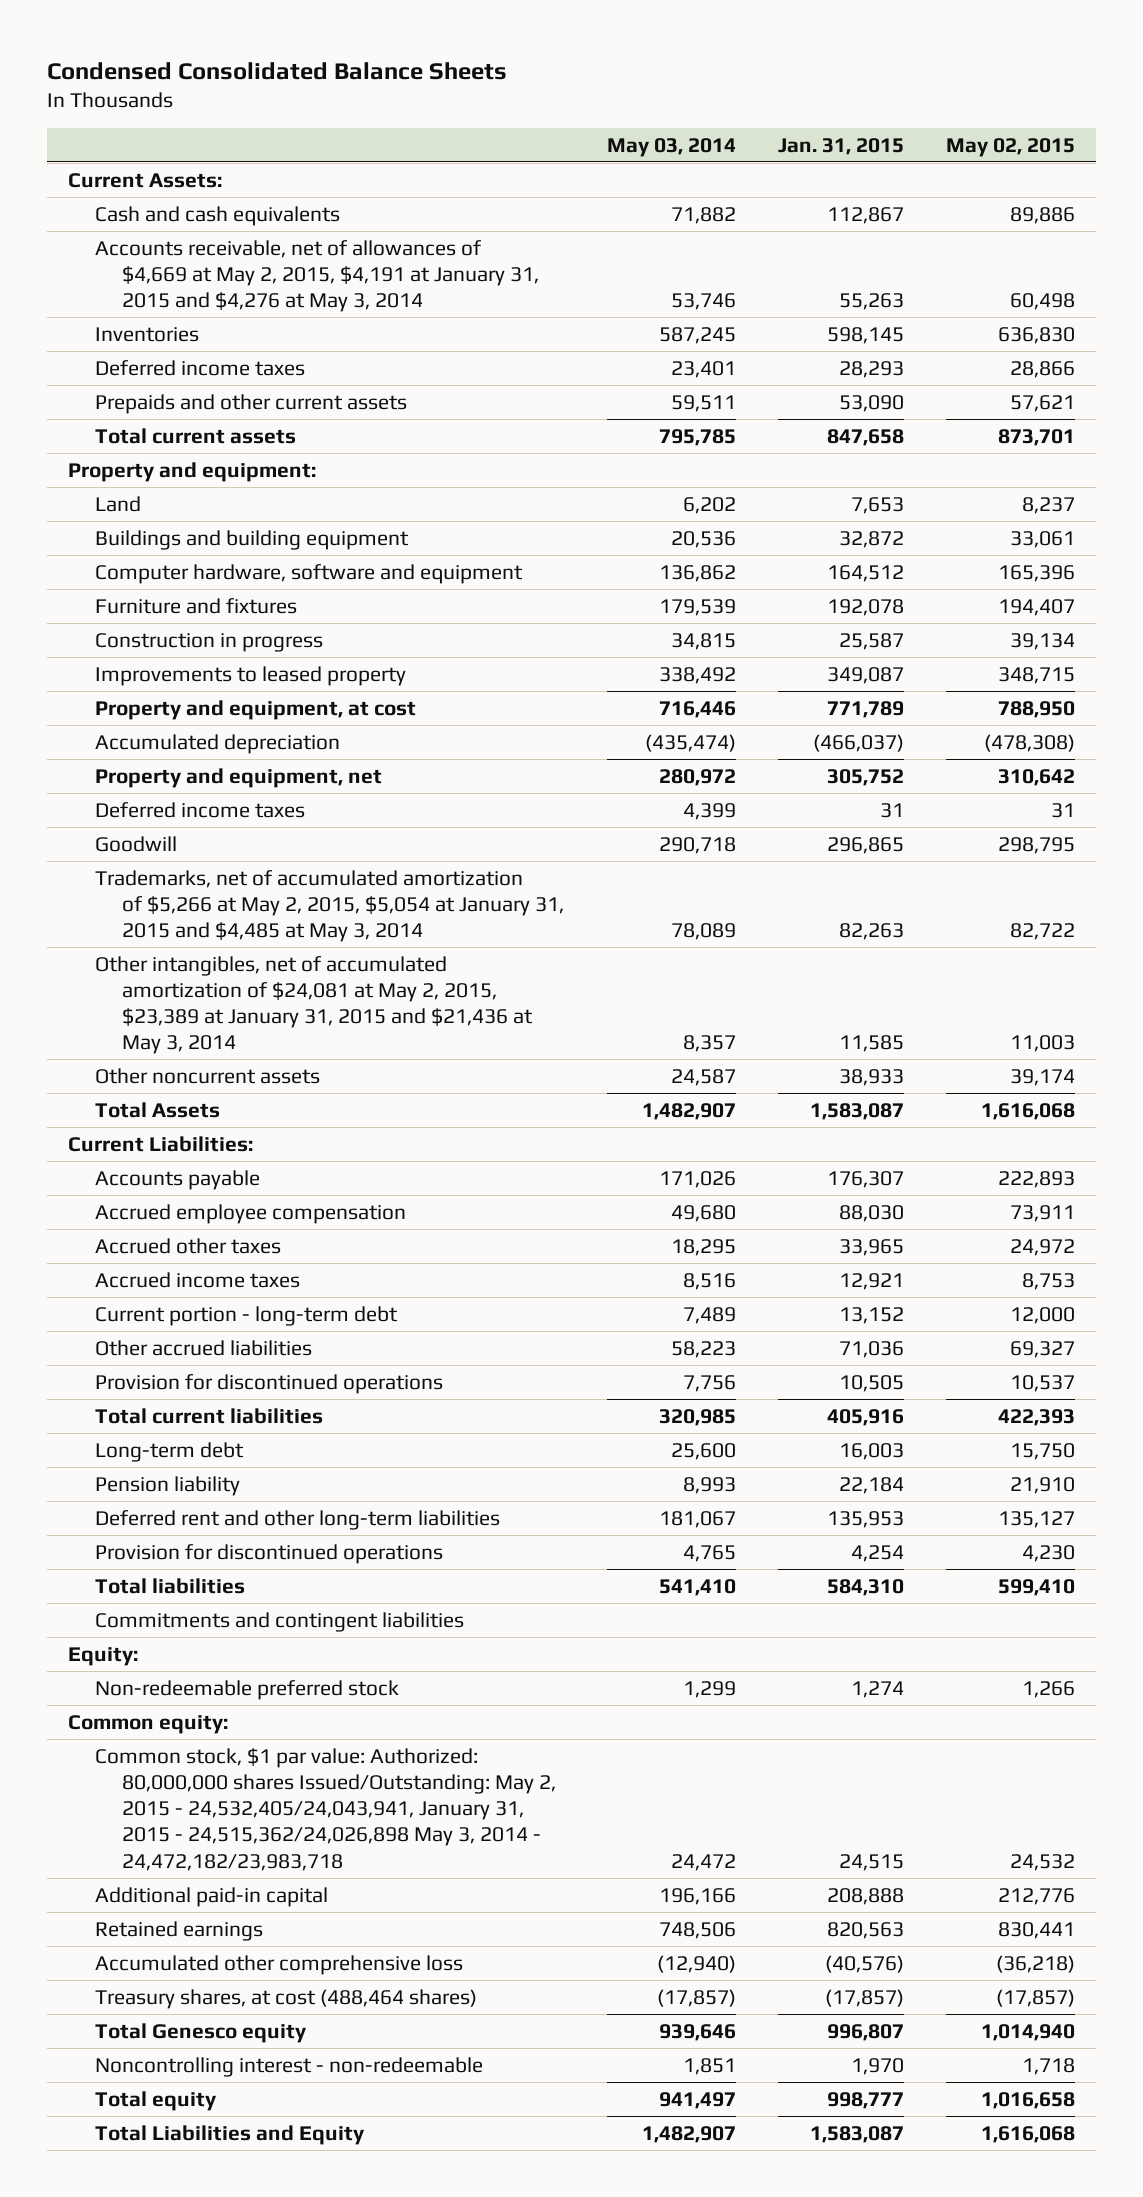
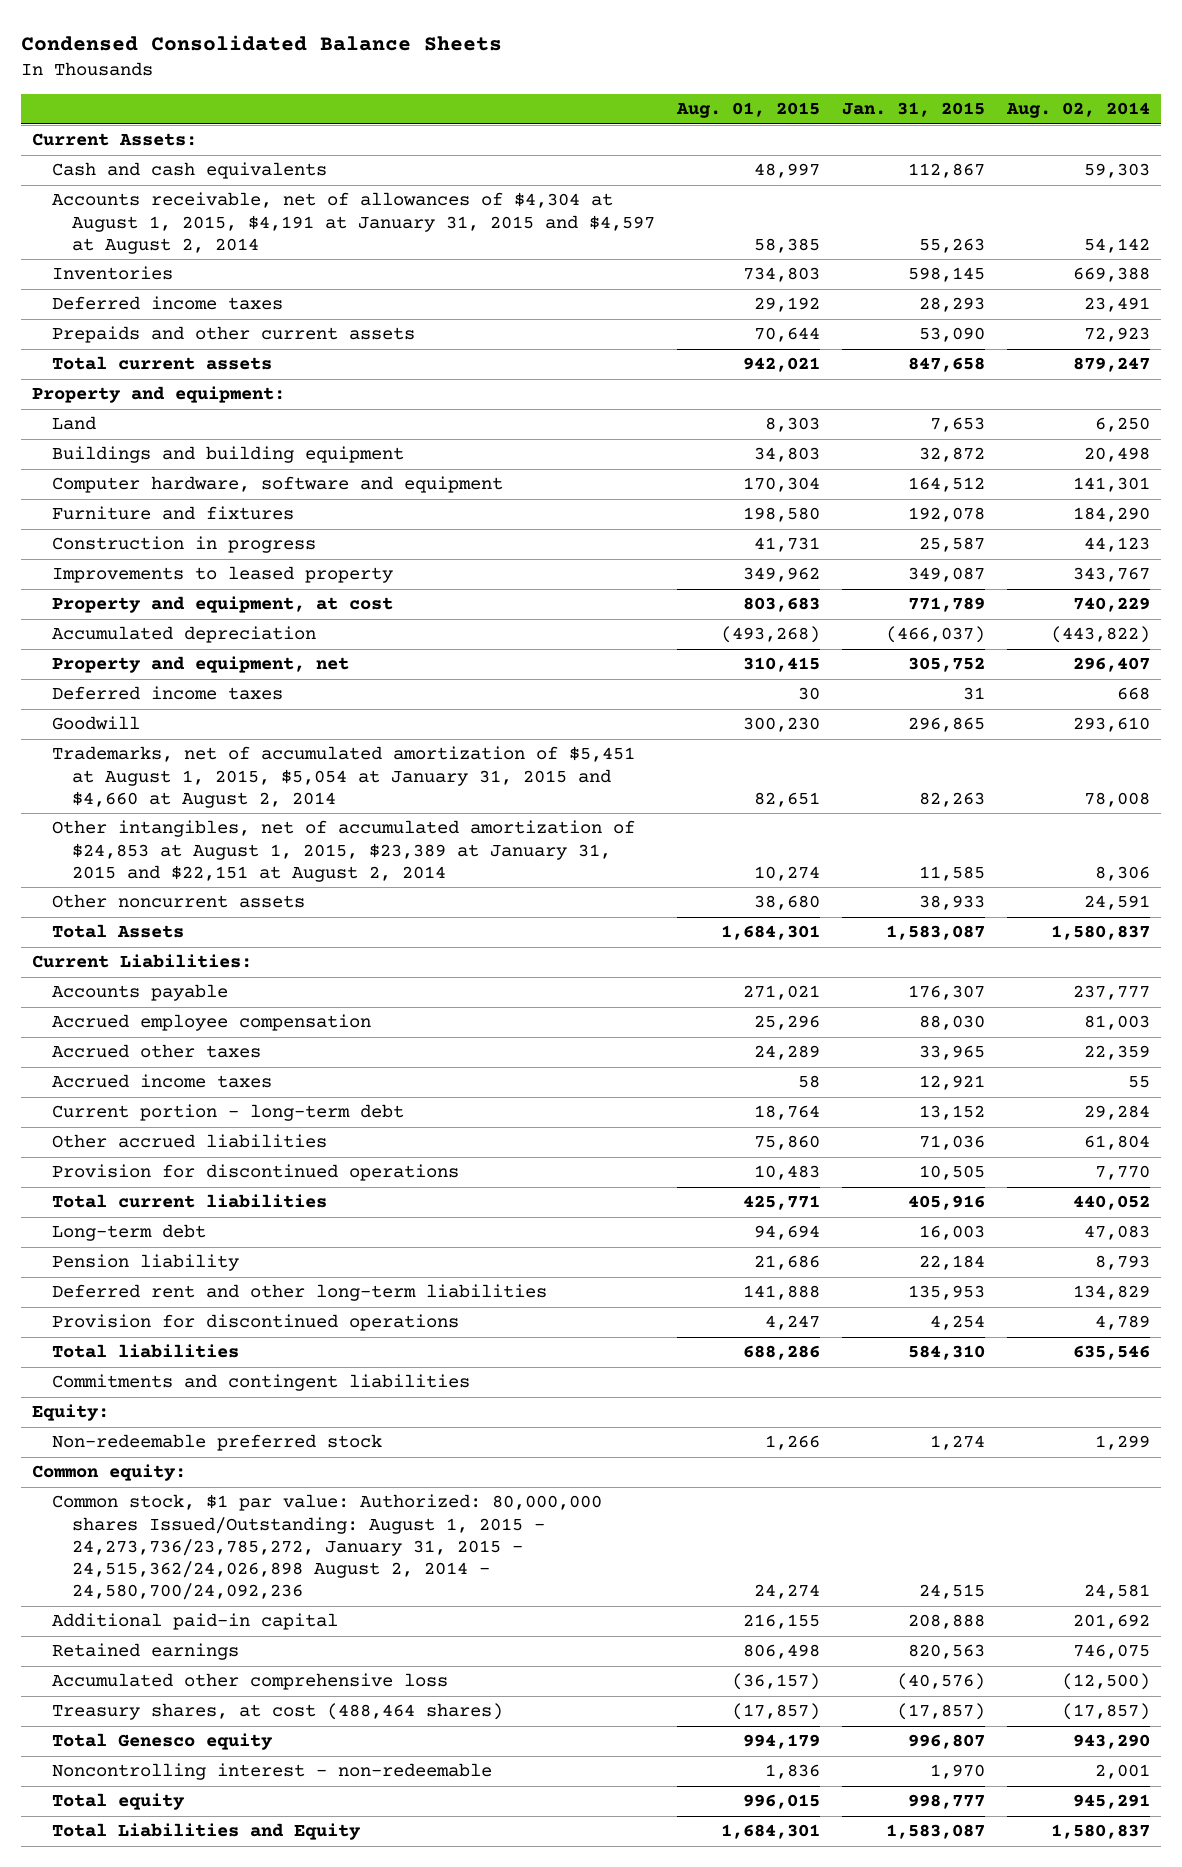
[606,137,736,157] May 03, 2014 -> none
[946,137,1076,157] May 02, 2015 -> none
none -> [676,102,821,119] Aug. 01, 2015
none -> [1006,102,1151,119] Aug. 02, 2014
[95,239,540,313] Accounts receivable, net of allowances of $4,669 at May 2, 2015, $4,191 at January 31, 2015 and $4,276 at May 3, 2014 -> [52,192,656,254] Accounts receivable, net of allowances of $4,304 at August 1, 2015, $4,191 at January 31, 2015 and $4,597 at August 2, 2014
[95,869,565,943] Trademarks, net of accumulated amortization of $5,266 at May 2, 2015, $5,054 at January 31, 2015 and $4,485 at May 3, 2014 -> [52,746,636,808] Trademarks, net of accumulated amortization of $5,451 at August 1, 2015, $5,054 at January 31, 2015 and $4,660 at August 2, 2014
[95,955,534,1055] Other intangibles, net of accumulated amortization of $24,081 at May 2, 2015, $23,389 at January 31, 2015 and $21,436 at May 3, 2014 -> [52,820,636,882] Other intangibles, net of accumulated amortization of $24,853 at August 1, 2015, $23,389 at January 31, 2015 and $22,151 at August 2, 2014
[95,1747,557,1871] Common stock, $1 par value: Authorized: 80,000,000 shares Issued/Outstanding: May 2, 2015 - 24,532,405/24,043,941, January 31, 2015 - 24,515,362/24,026,898 May 3, 2014 - 24,472,182/23,983,718 -> [52,1494,603,1601] Common stock, $1 par value: Authorized: 80,000,000 shares Issued/Outstanding: August 1, 2015 - 24,273,736/23,785,272, January 31, 2015 - 24,515,362/24,026,898 August 2, 2014 - 24,580,700/24,092,236

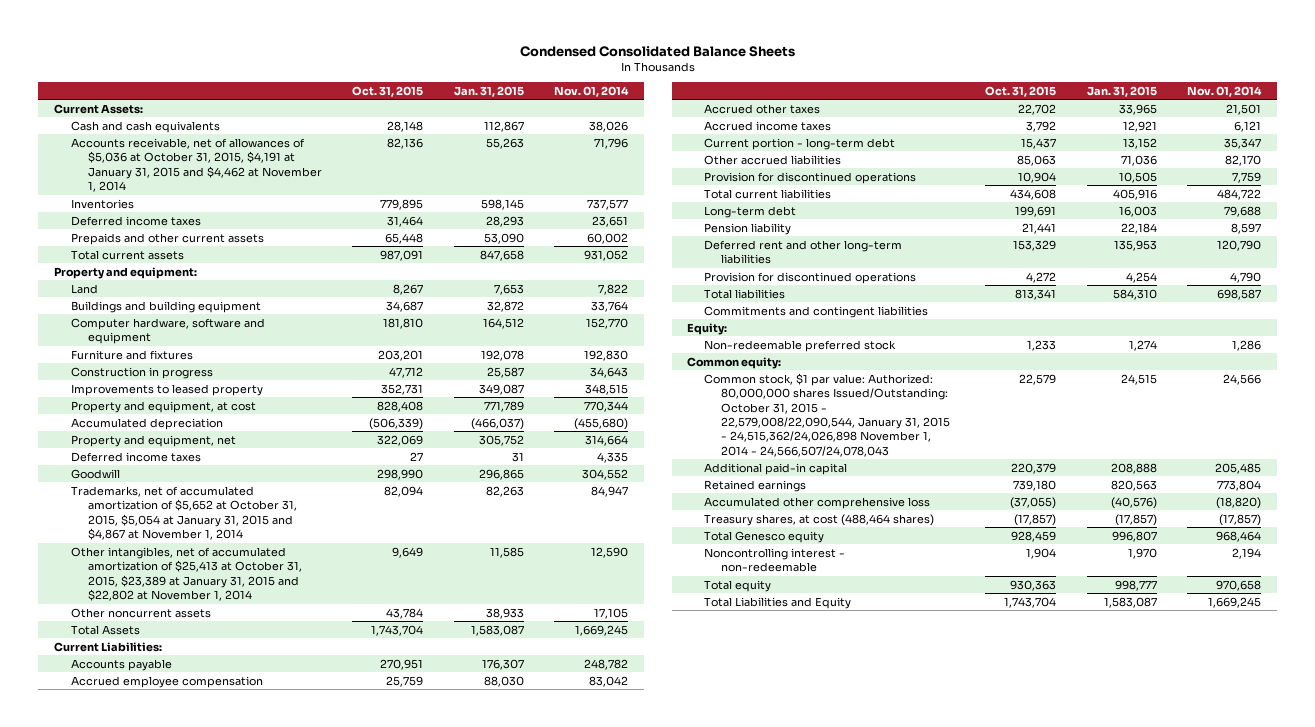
[676,102,821,119] Aug. 01, 2015 -> none
[1006,102,1151,119] Aug. 02, 2014 -> none
none -> [352,85,424,97] Oct. 31, 2015
none -> [554,85,630,97] Nov. 01, 2014
[52,192,656,254] Accounts receivable, net of allowances of $4,304 at August 1, 2015, $4,191 at January 31, 2015 and $4,597 at August 2, 2014 -> [70,137,322,192] Accounts receivable, net of allowances of $5,036 at October 31, 2015, $4,191 at January 31, 2015 and $4,462 at November 1, 2014
[52,746,636,808] Trademarks, net of accumulated amortization of $5,451 at August 1, 2015, $5,054 at January 31, 2015 and $4,660 at August 2, 2014 -> [70,485,297,540] Trademarks, net of accumulated amortization of $5,652 at October 31, 2015, $5,054 at January 31, 2015 and $4,867 at November 1, 2014
[52,820,636,882] Other intangibles, net of accumulated amortization of $24,853 at August 1, 2015, $23,389 at January 31, 2015 and $22,151 at August 2, 2014 -> [70,546,302,601] Other intangibles, net of accumulated amortization of $25,413 at October 31, 2015, $23,389 at January 31, 2015 and $22,802 at November 1, 2014
[52,1494,603,1601] Common stock, $1 par value: Authorized: 80,000,000 shares Issued/Outstanding: August 1, 2015 - 24,273,736/23,785,272, January 31, 2015 - 24,515,362/24,026,898 August 2, 2014 - 24,580,700/24,092,236 -> [703,372,950,457] Common stock, $1 par value: Authorized: 80,000,000 shares Issued/Outstanding: October 31, 2015 - 22,579,008/22,090,544, January 31, 2015 - 24,515,362/24,026,898 November 1, 2014 - 24,566,507/24,078,043

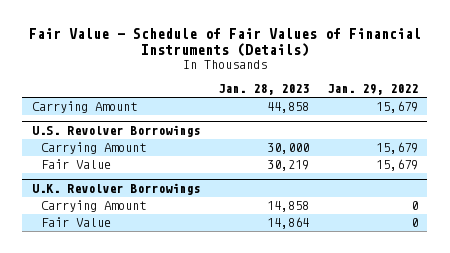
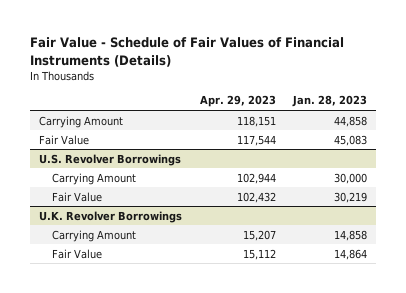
[327,84,419,96] Jan. 29, 2022 -> none
none -> [199,95,276,108] Apr. 29, 2023
none -> [39,134,90,145] Fair Value

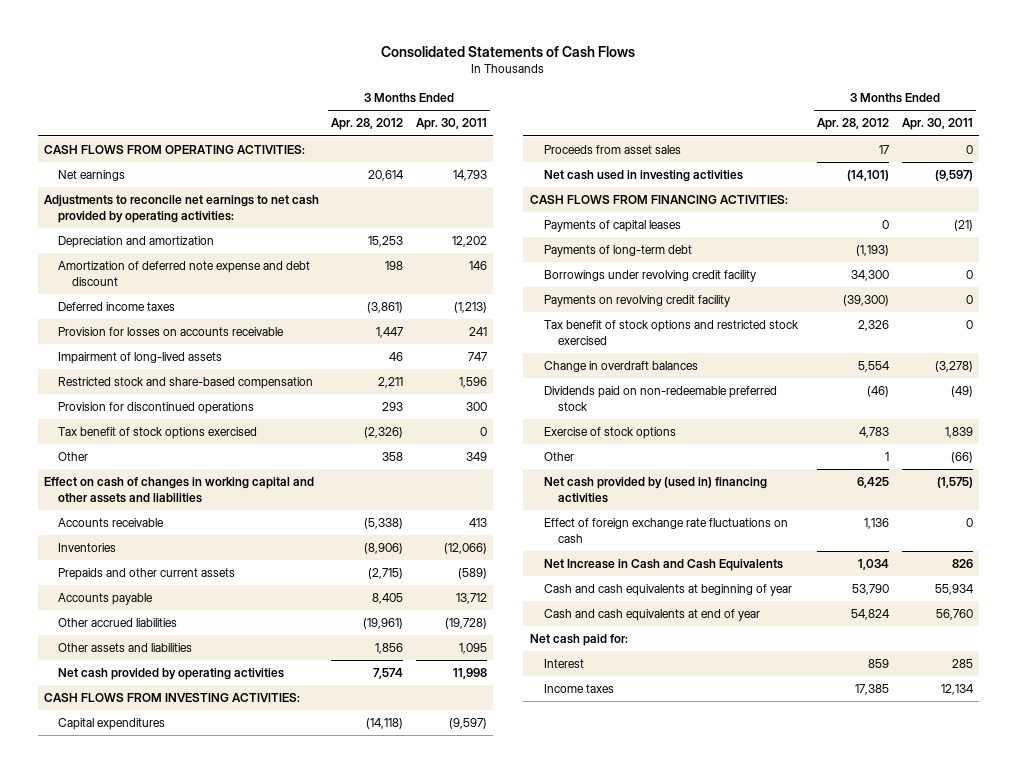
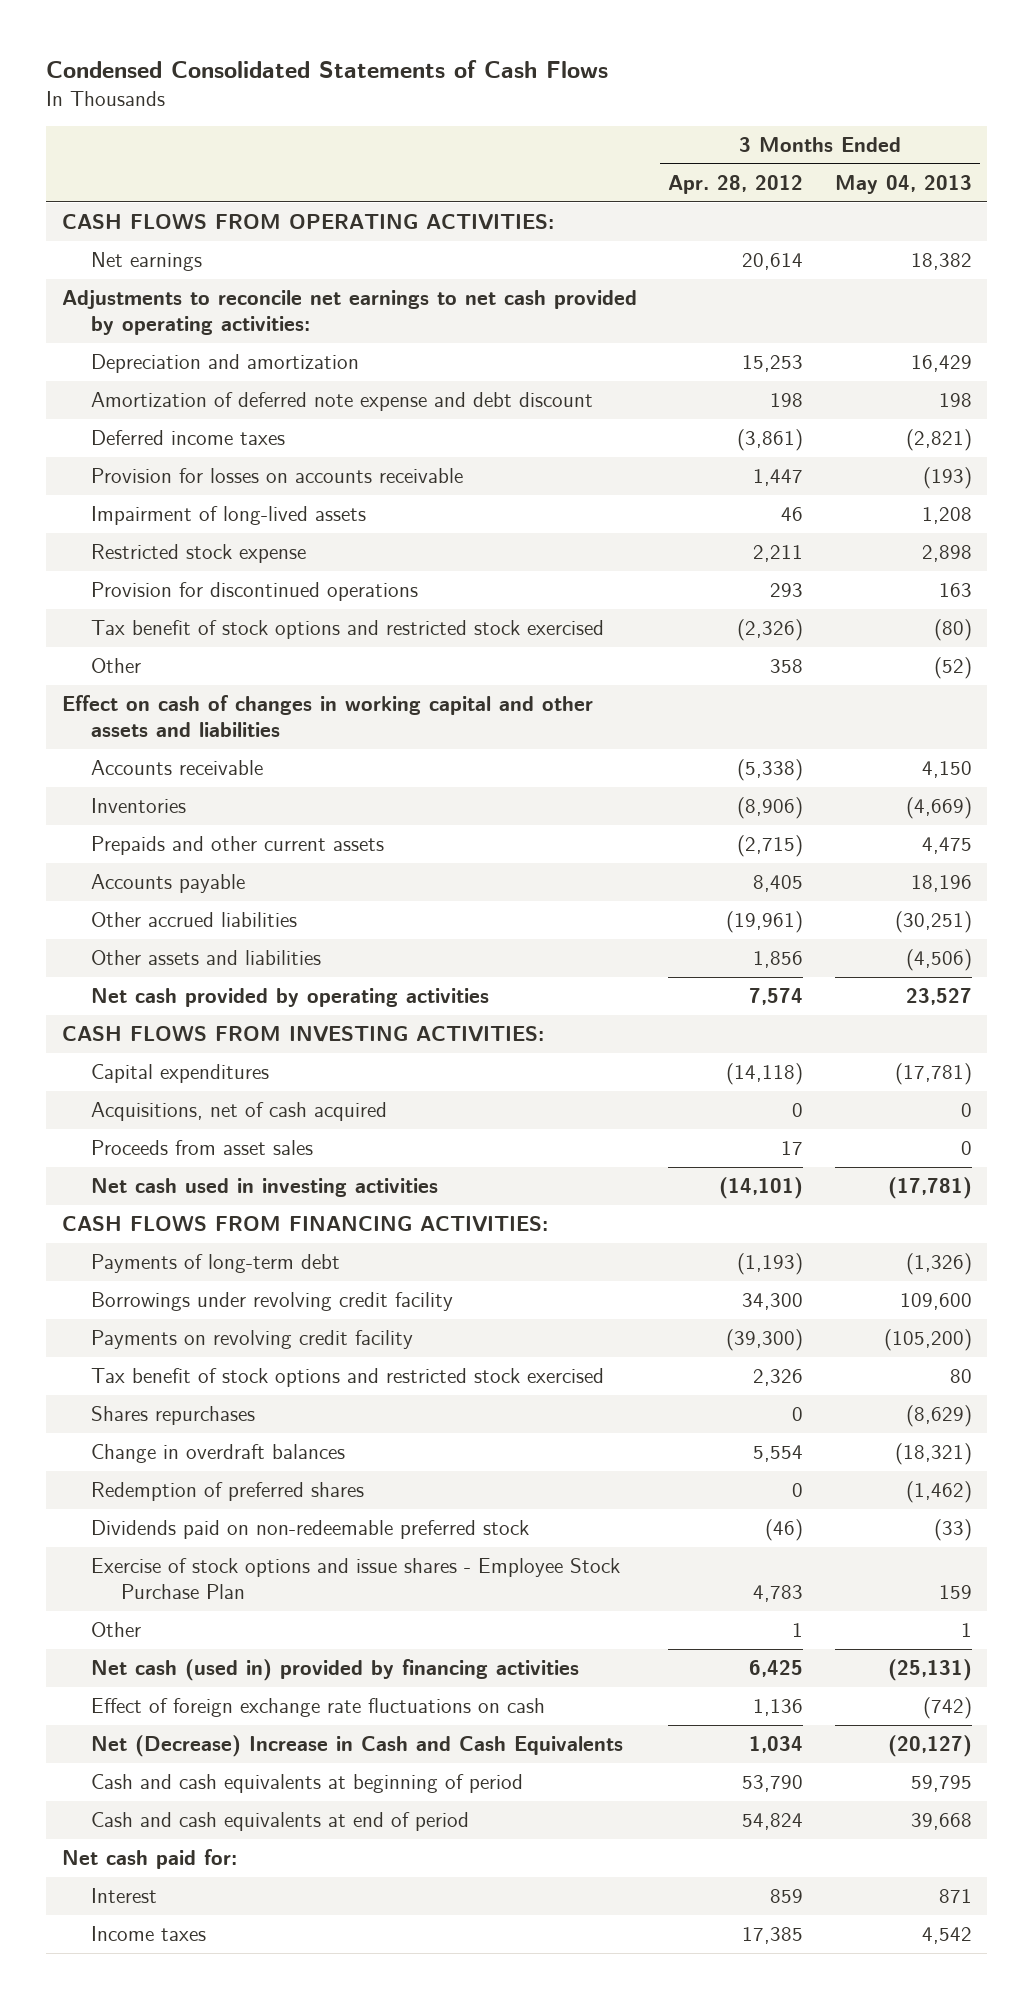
[381,45,636,57] Consolidated Statements of Cash Flows -> [46,59,609,78] Condensed Consolidated Statements of Cash Flows
[415,118,487,131] Apr. 30, 2011 -> none
none -> [834,174,972,194] May 04, 2013
[57,377,313,390] Restricted stock and share-based compensation -> [91,544,307,564] Restricted stock expense
[57,427,257,440] Tax benefit of stock options exercised -> [91,620,605,640] Tax benefit of stock options and restricted stock exercised
none -> [91,1102,388,1122] Acquisitions, net of cash acquired
[543,220,681,233] Payments of capital leases -> none
none -> [91,1406,256,1426] Shares repurchases
none -> [91,1482,365,1502] Redemption of preferred shares
[543,427,676,440] Exercise of stock options -> [91,1558,621,1600] Exercise of stock options and issue shares - Employee Stock Purchase Plan
[543,477,767,503] Net cash provided by (used in) financing activities -> [91,1659,580,1682] Net cash (used in) provided by financing activities
[543,559,783,572] Net Increase in Cash and Cash Equivalents -> [91,1735,624,1758] Net (Decrease) Increase in Cash and Cash Equivalents
[543,584,792,597] Cash and cash equivalents at beginning of year -> [91,1774,524,1794] Cash and cash equivalents at beginning of period
[543,609,760,622] Cash and cash equivalents at end of year -> [91,1812,470,1832] Cash and cash equivalents at end of period

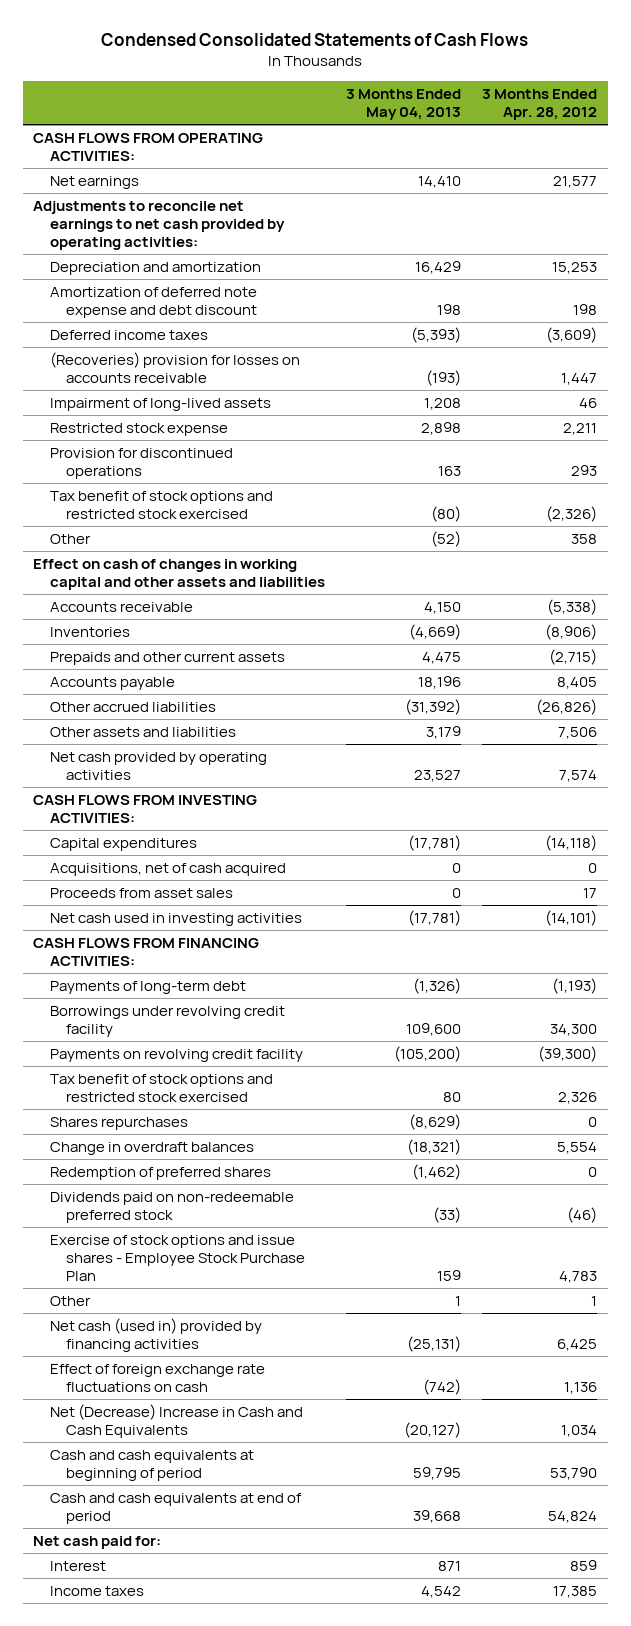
[742,253,804,271] 20,614 -> [553,176,598,189] 21,577
[910,253,972,271] 18,382 -> [417,176,461,189] 14,410
[737,429,804,452] (3,861) -> [546,327,598,344] (3,609)
[905,429,972,452] (2,821) -> [410,327,461,344] (5,393)
[91,468,464,484] Provision for losses on accounts receivable -> [49,352,300,384] (Recoveries) provision for losses on accounts receivable
[726,911,804,934] (19,961) -> [536,699,598,716] (26,826)
[894,911,972,934] (30,251) -> [404,699,461,716] (31,392)
[753,951,804,969] 1,856 -> [558,727,598,740] 7,506
[905,949,972,972] (4,506) -> [425,726,461,740] 3,179

